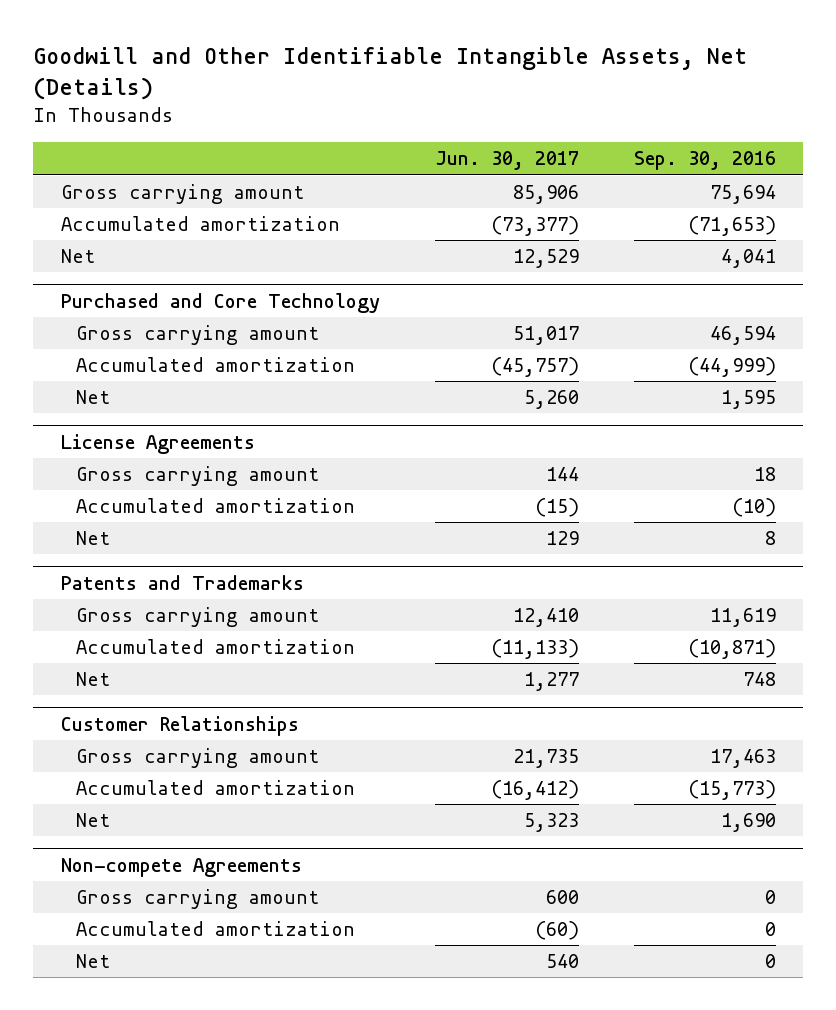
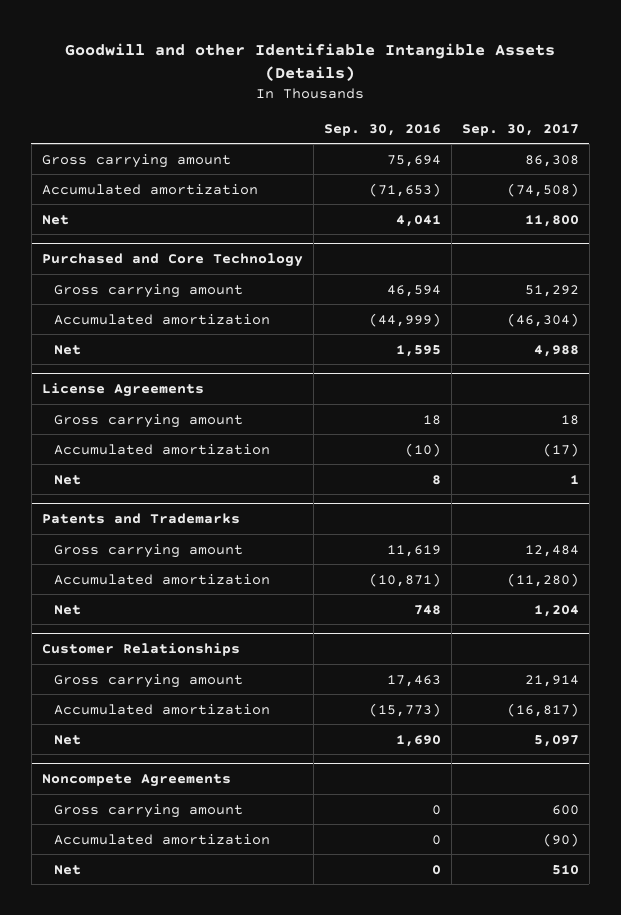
[33,47,748,101] Goodwill and Other Identifiable Intangible Assets, Net (Details) -> [65,42,556,81] Goodwill and other Identifiable Intangible Assets (Details)
[434,151,579,171] Jun. 30, 2017 -> none
none -> [461,123,579,136] Sep. 30, 2017
[60,857,302,877] Non-compete Agreements -> [41,774,231,788] Noncompete Agreements

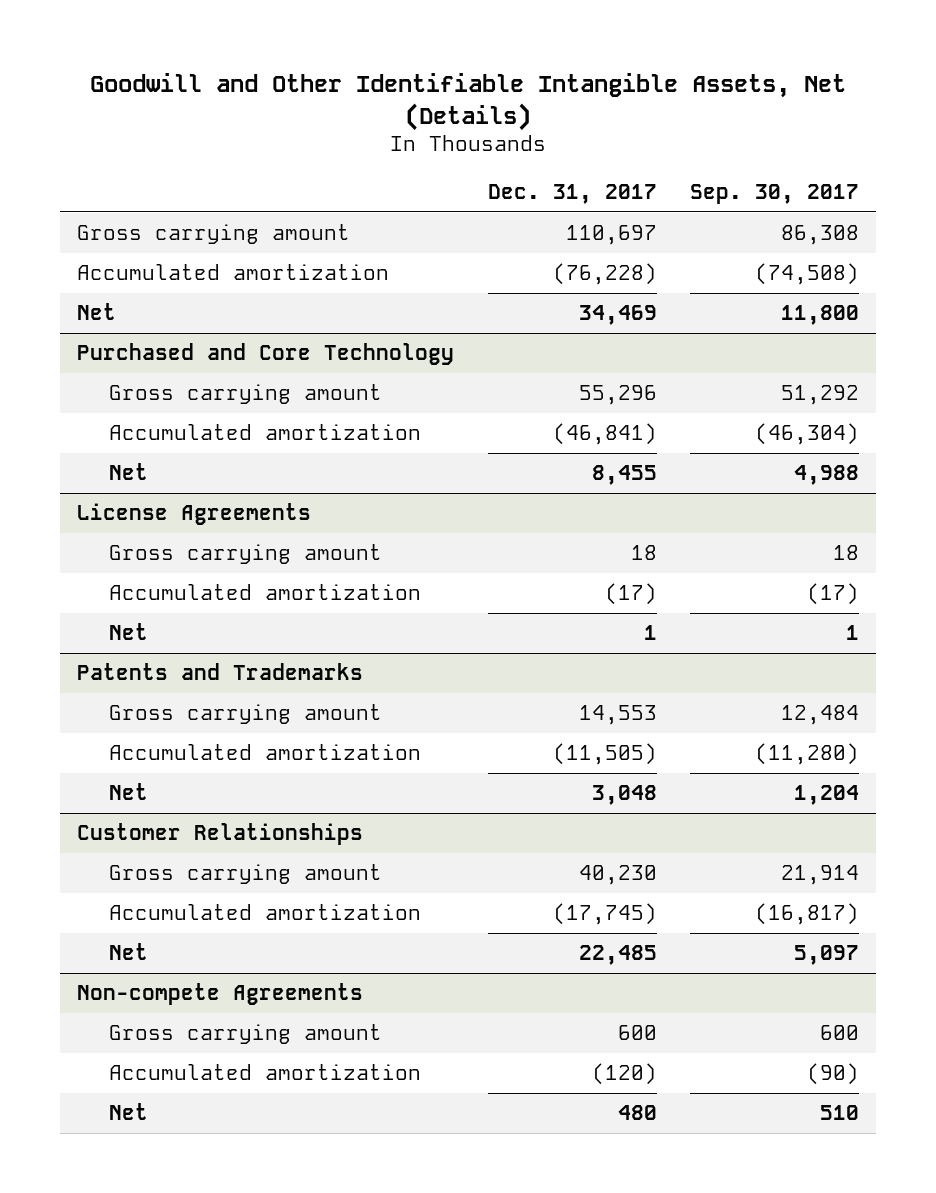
[65,42,556,81] Goodwill and other Identifiable Intangible Assets (Details) -> [90,72,847,131] Goodwill and Other Identifiable Intangible Assets, Net (Details)
[323,123,441,136] Sep. 30, 2016 -> none
none -> [487,184,657,205] Dec. 31, 2017
[41,774,231,788] Noncompete Agreements -> [76,983,363,1006] Non-compete Agreements

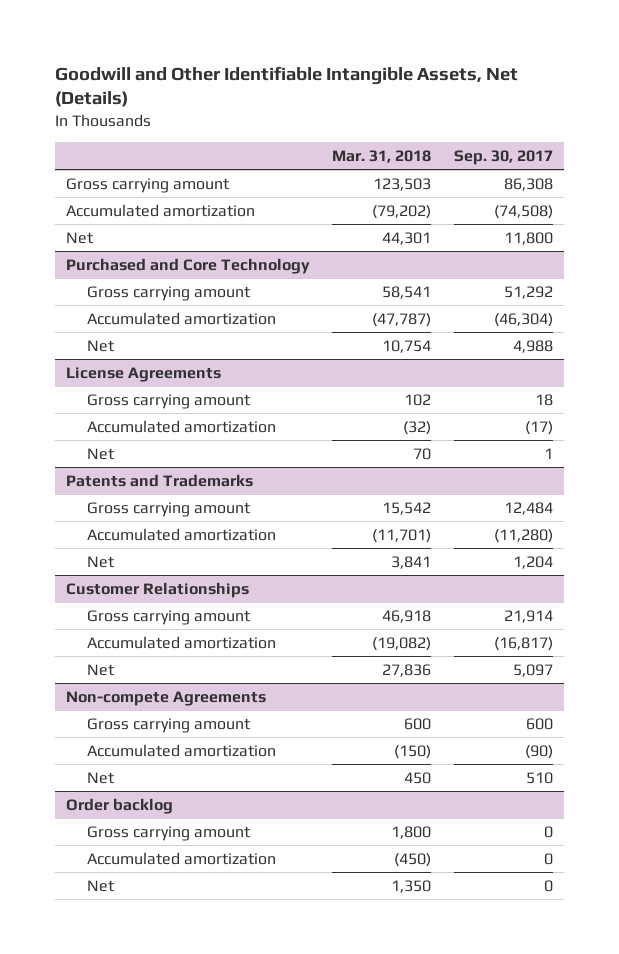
[487,184,657,205] Dec. 31, 2017 -> none
none -> [332,149,432,163] Mar. 31, 2018
none -> [66,797,174,814] Order backlog
none -> [86,825,251,841] Gross carrying amount
none -> [86,851,276,865] Accumulated amortization
none -> [86,879,115,892] Net

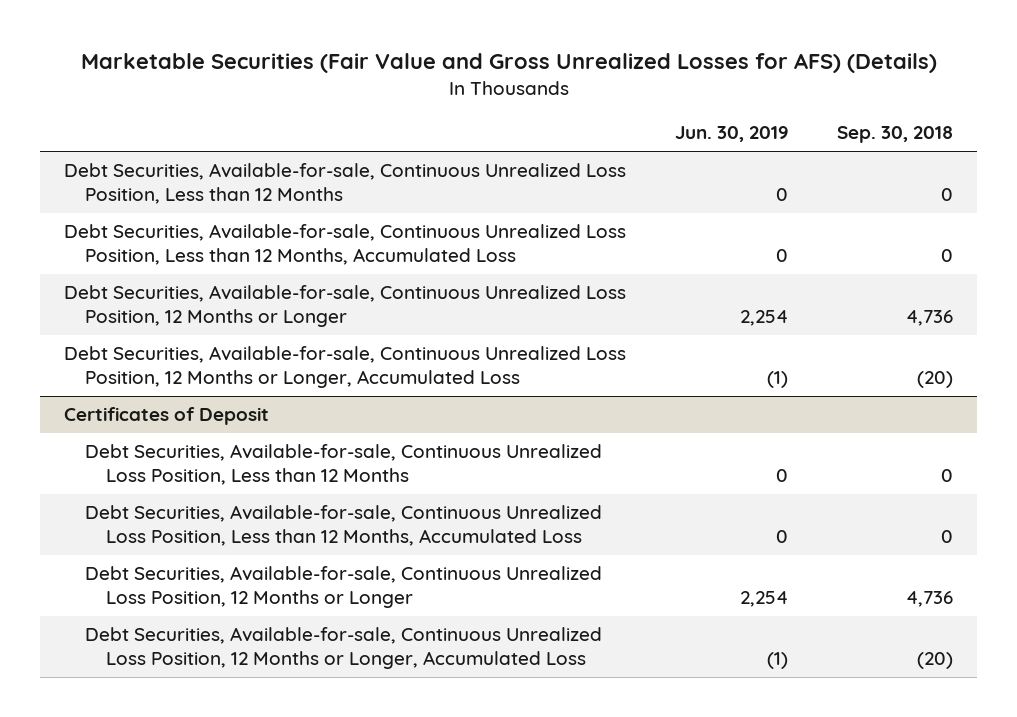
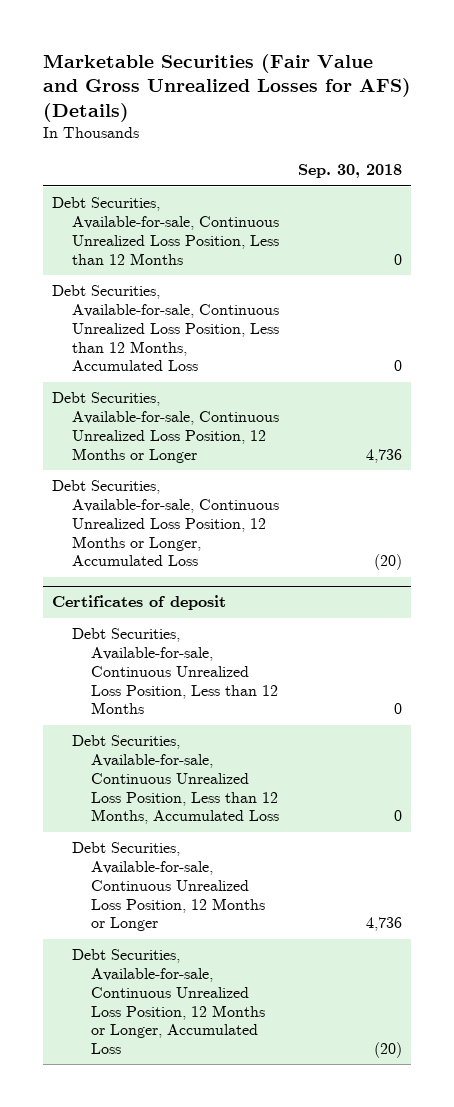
[675,126,789,143] Jun. 30, 2019 -> none
[64,407,270,426] Certificates of Deposit -> [52,595,227,611] Certificates of deposit

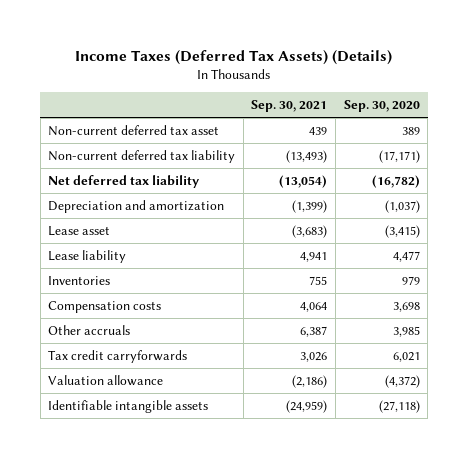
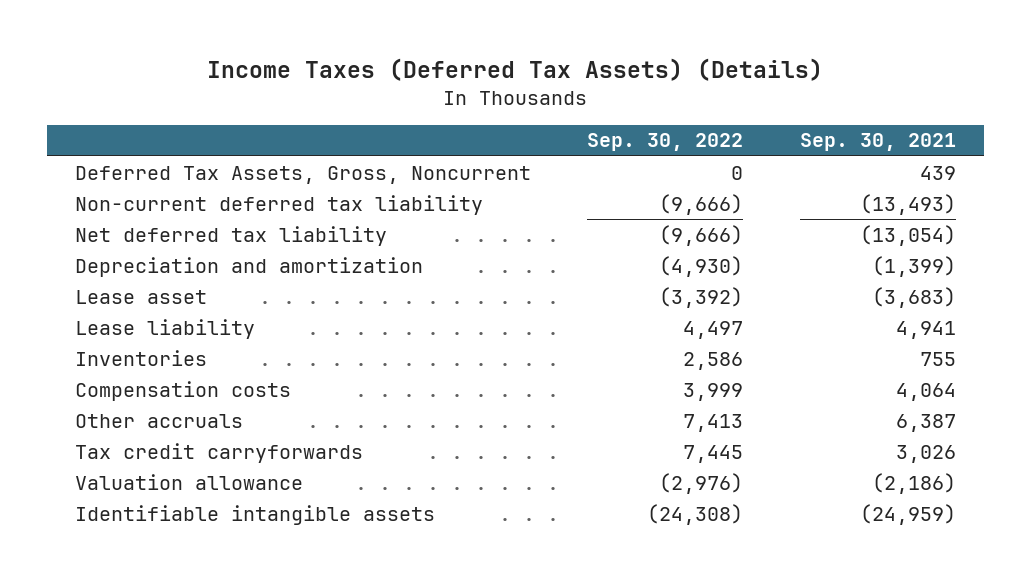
[343,99,420,112] Sep. 30, 2020 -> none
none -> [587,133,744,152] Sep. 30, 2022
[48,124,220,136] Non-current deferred tax asset -> [75,165,532,184] Deferred Tax Assets, Gross, Noncurrent

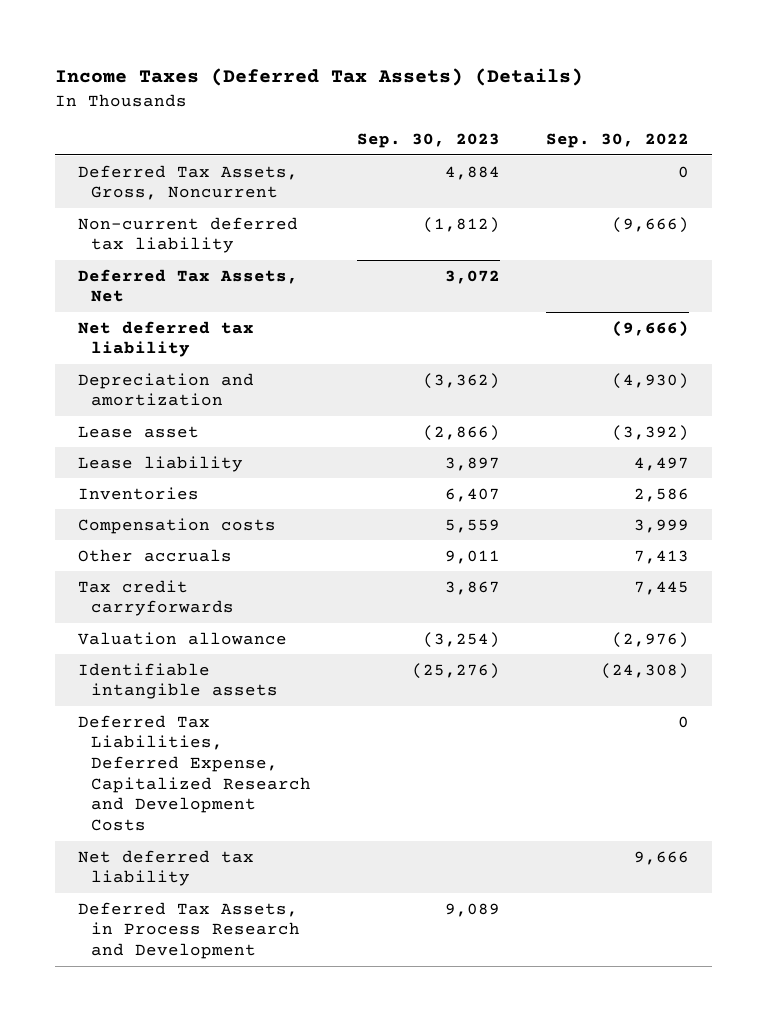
[799,133,956,152] Sep. 30, 2021 -> none
none -> [357,133,501,149] Sep. 30, 2023
none -> [78,268,299,303] Deferred Tax Assets, Net
none -> [78,714,312,831] Deferred Tax Liabilities, Deferred Expense, Capitalized Research and Development Costs
none -> [78,849,255,887] Net deferred tax liability
none -> [78,901,301,960] Deferred Tax Assets, in Process Research and Development

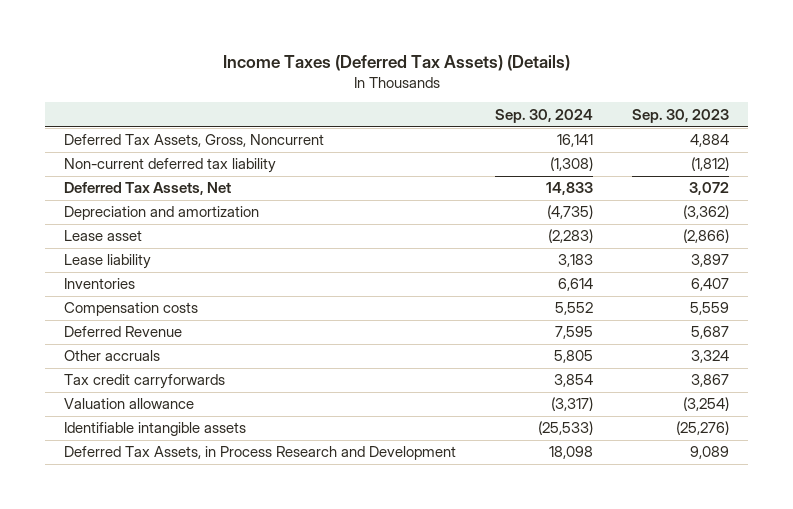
[546,133,690,149] Sep. 30, 2022 -> none
none -> [495,108,594,123] Sep. 30, 2024
[78,320,255,358] Net deferred tax liability -> none
none -> [64,326,183,338] Deferred Revenue
[445,549,501,564] 9,011 -> [690,350,729,364] 3,324
[78,714,312,831] Deferred Tax Liabilities, Deferred Expense, Capitalized Research and Development Costs -> none
[78,849,255,887] Net deferred tax liability -> none

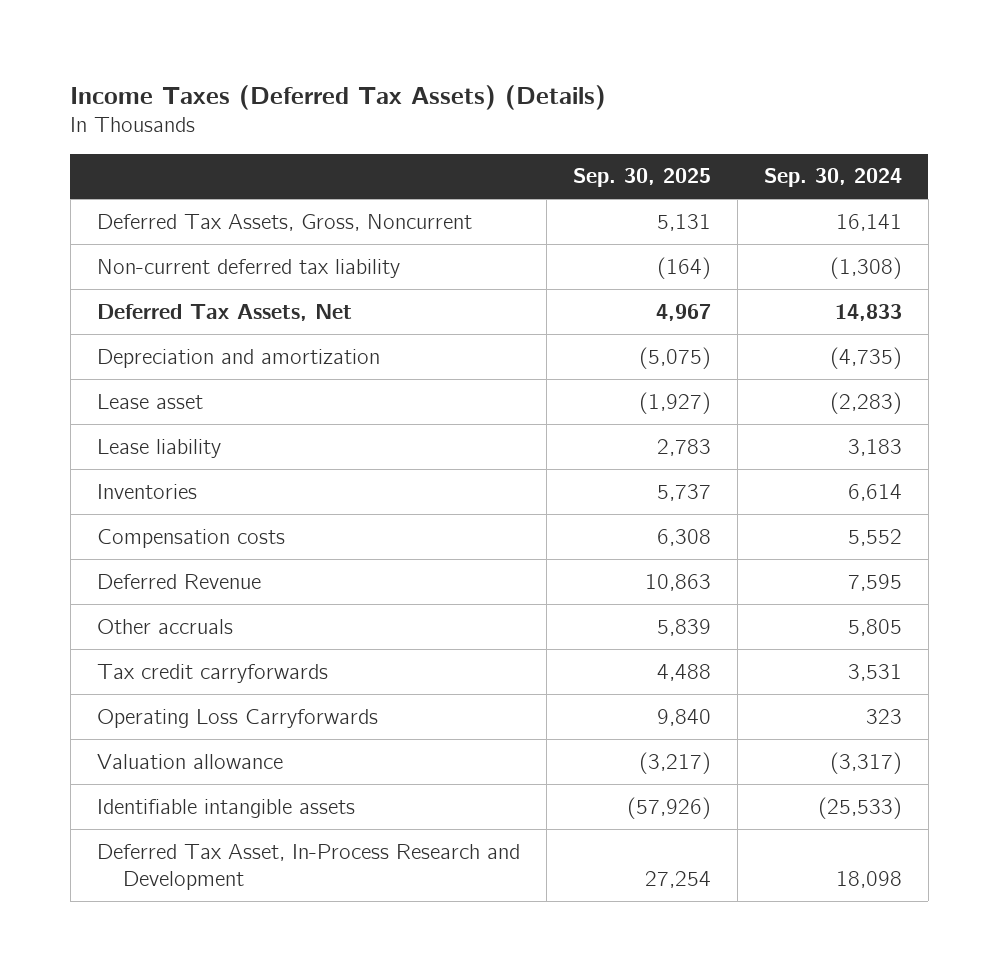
[631,108,729,123] Sep. 30, 2023 -> none
none -> [572,168,711,188] Sep. 30, 2025
[554,374,594,388] 3,854 -> [847,663,902,681] 3,531
none -> [96,708,378,728] Operating Loss Carryforwards
[64,446,457,461] Deferred Tax Assets, in Process Research and Development -> [96,843,520,891] Deferred Tax Asset, In-Process Research and Development

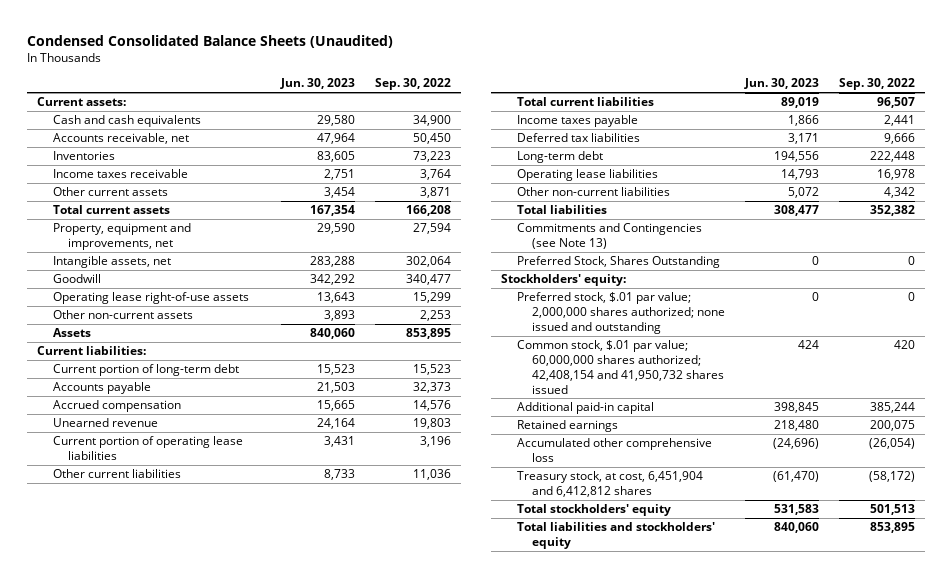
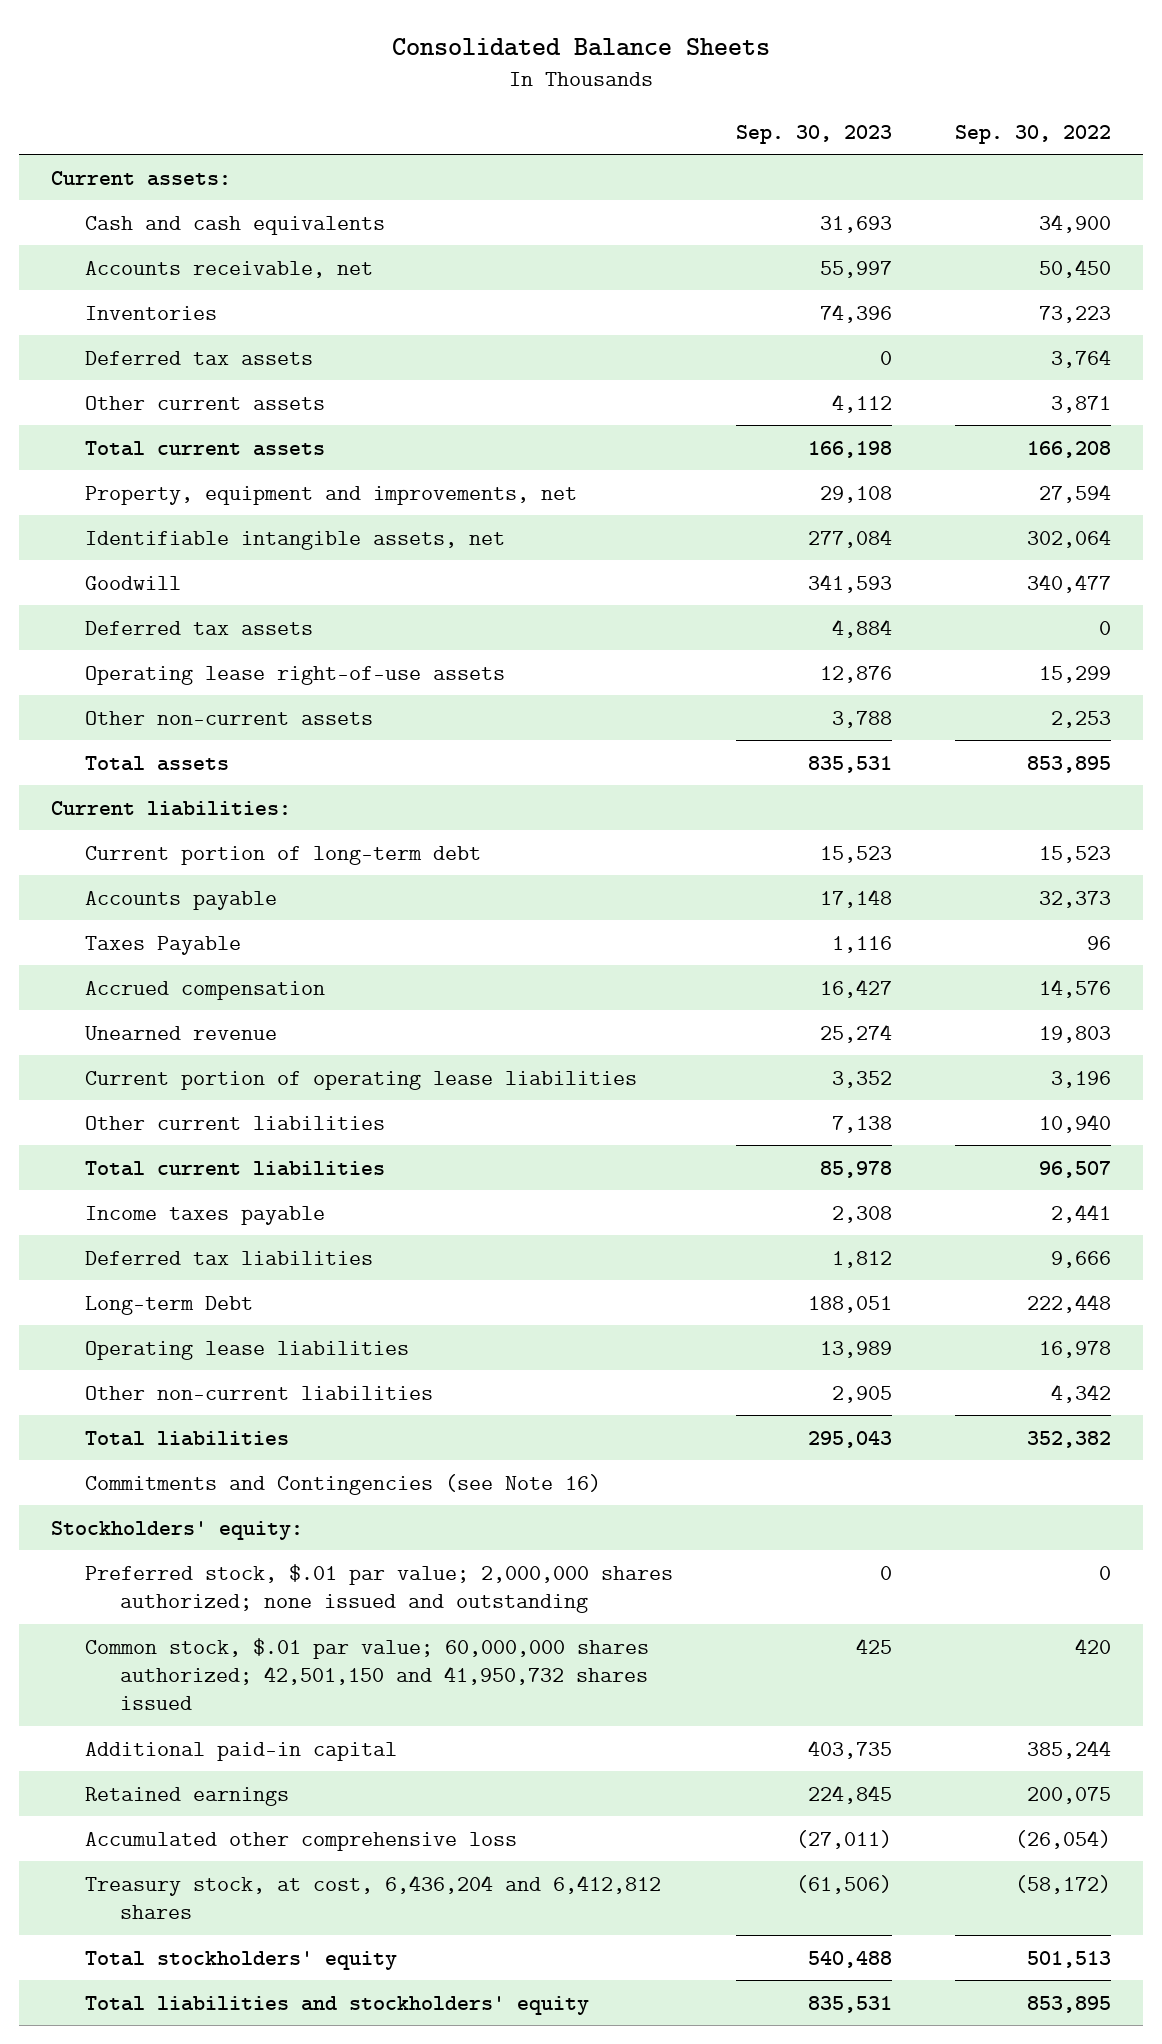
[26,34,393,48] Condensed Consolidated Balance Sheets (Unaudited) -> [392,38,771,57] Consolidated Balance Sheets
[280,78,356,90] Jun. 30, 2023 -> none
none -> [736,124,893,144] Sep. 30, 2023
[52,169,188,179] Income taxes receivable -> [85,350,314,365] Deferred tax assets
[52,256,171,269] Intangible assets, net -> [85,530,506,550] Identifiable intangible assets, net
none -> [85,620,314,635] Deferred tax assets
[52,328,91,338] Assets -> [85,755,230,771] Total assets
none -> [85,935,242,955] Taxes Payable
[412,469,451,481] 11,036 -> [1039,1113,1112,1133] 10,940
[516,151,603,164] Long-term debt -> [85,1295,254,1315] Long-term Debt
[516,256,720,269] Preferred Stock, Shares Outstanding -> none
[516,223,702,250] Commitments and Contingencies (see Note 13) -> [85,1473,602,1495] Commitments and Contingencies (see Note 16)
[516,340,725,394] Common stock, $.01 par value; 60,000,000 shares authorized; 42,408,154 and 41,950,732 shares issued -> [85,1637,650,1711] Common stock, $.01 par value; 60,000,000 shares authorized; 42,501,150 and 41,950,732 shares issued
[516,471,703,498] Treasury stock, at cost, 6,451,904 and 6,412,812 shares -> [85,1874,662,1919] Treasury stock, at cost, 6,436,204 and 6,412,812 shares

